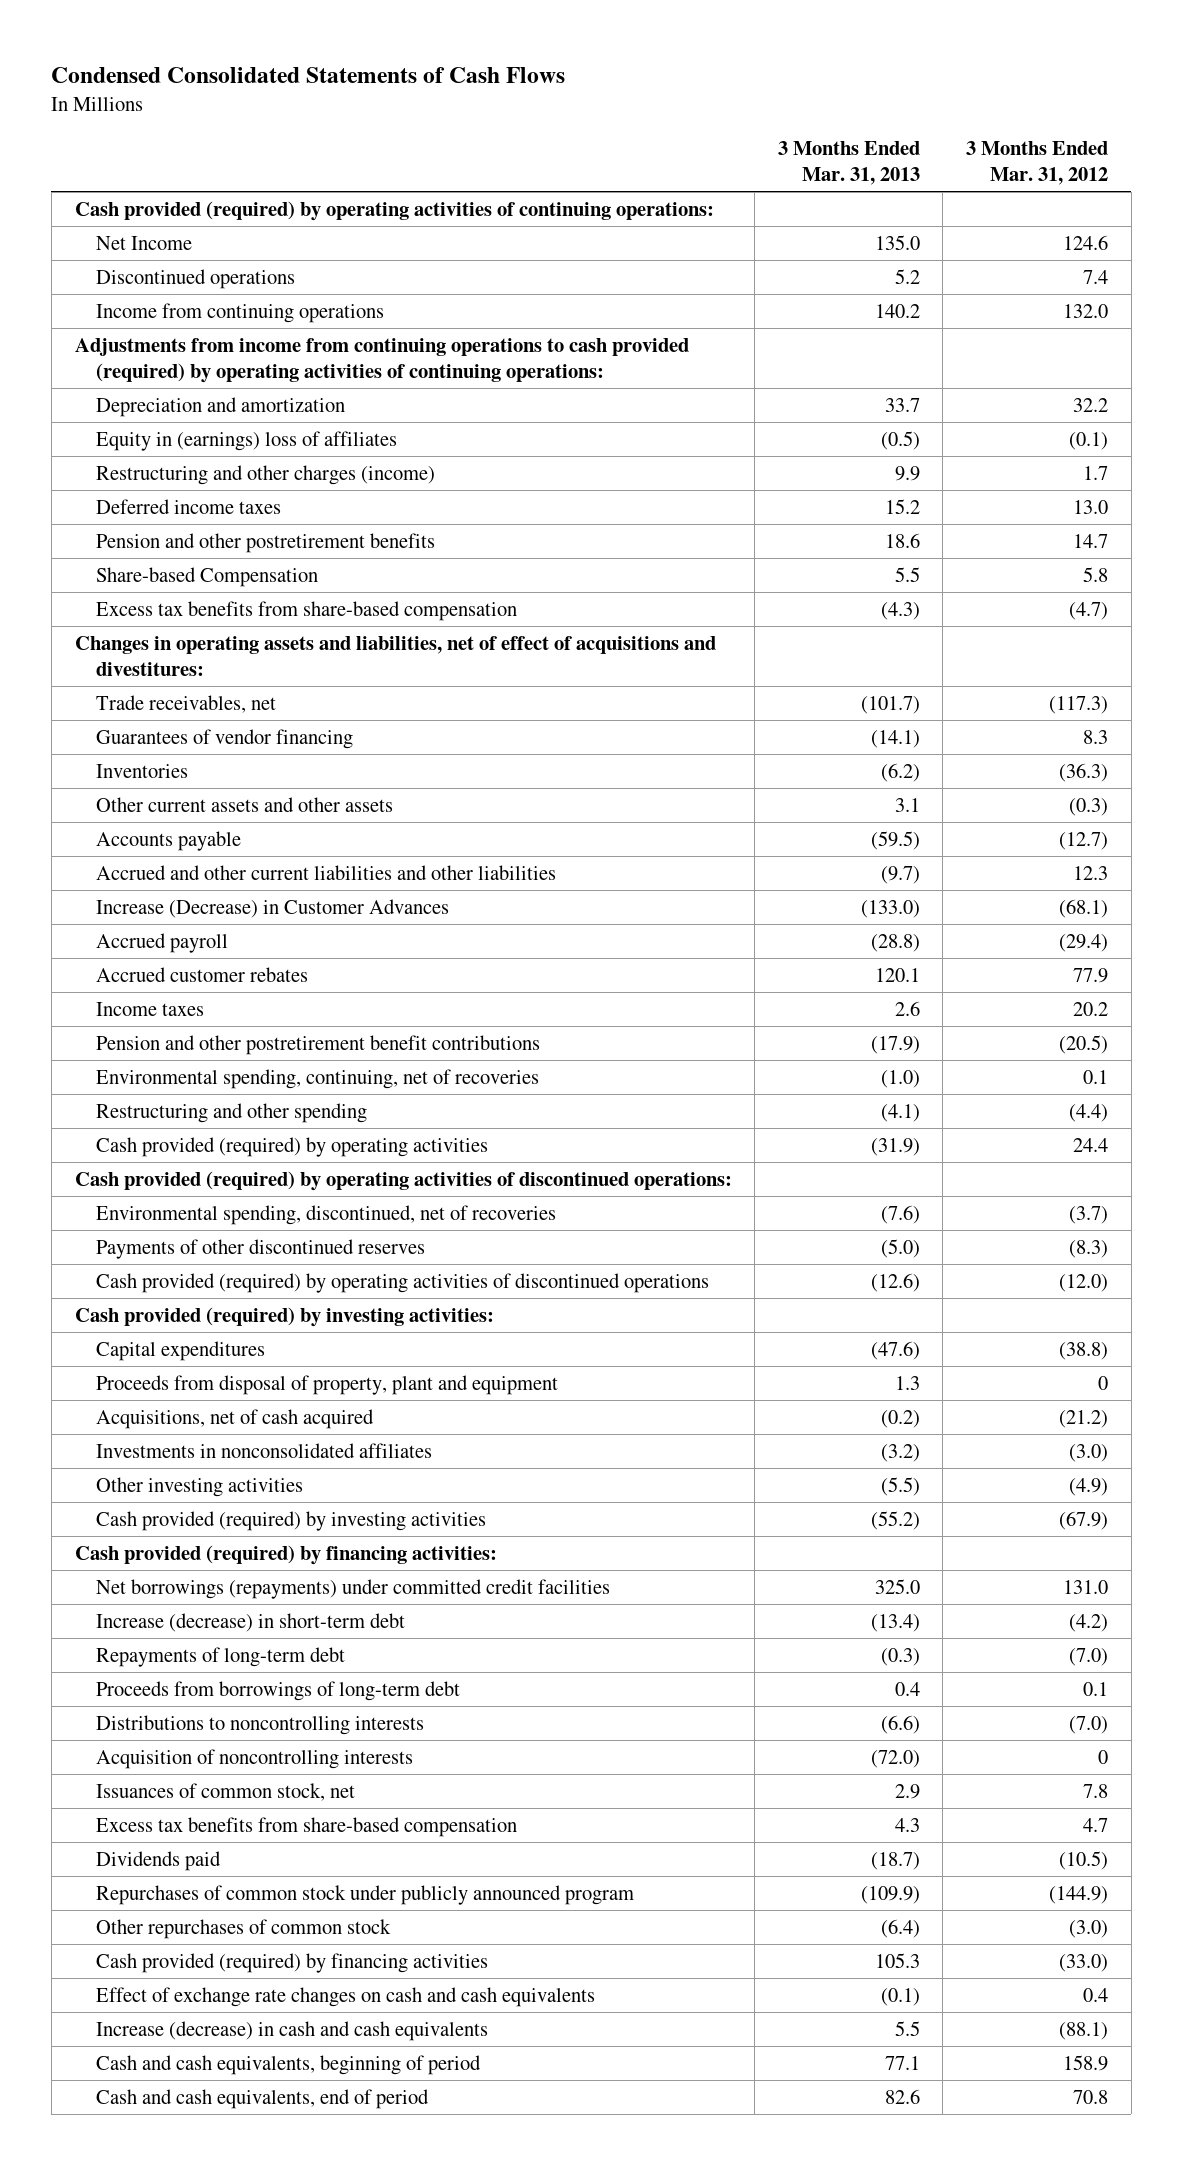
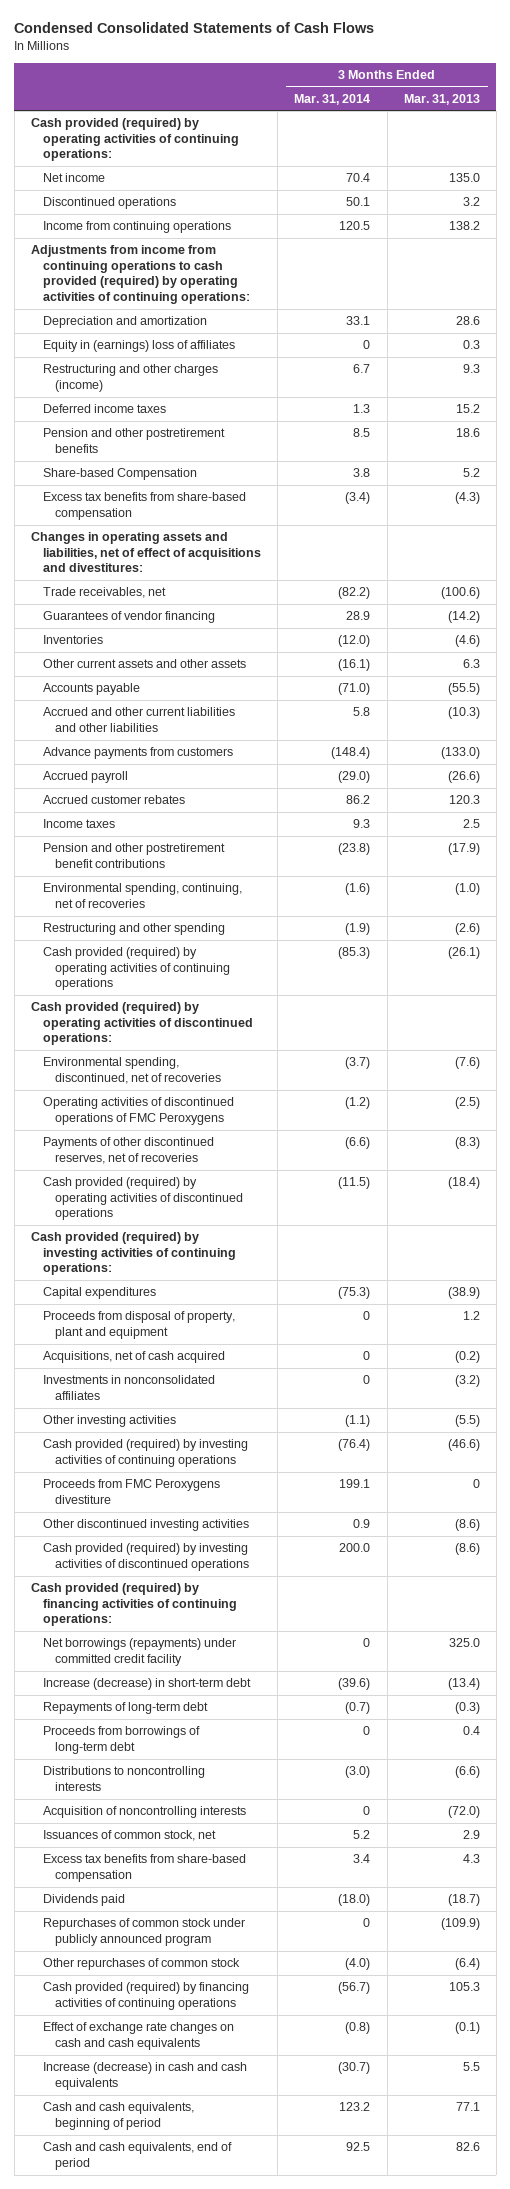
[966,141,1109,185] 3 Months Ended Mar. 31, 2012 -> none
none -> [294,93,371,105] Mar. 31, 2014
[96,235,193,250] Net Income -> [42,173,105,183] Net income
[894,268,920,284] 5.2 -> [462,197,480,207] 3.2
[874,303,920,318] 140.2 -> [448,221,480,231] 138.2
[884,397,920,412] 33.7 -> [455,316,480,326] 28.6
[880,430,920,450] (0.5) -> [462,340,480,350] 0.3
[894,465,920,481] 9.9 -> [462,364,480,374] 9.3
[894,566,920,582] 5.5 -> [462,468,480,478] 5.2
[860,695,920,714] (101.7) -> [440,587,480,600] (100.6)
[870,729,920,748] (14.1) -> [447,611,480,624] (14.2)
[880,762,920,782] (6.2) -> [454,635,480,648] (4.6)
[894,797,920,812] 3.1 -> [462,659,480,669] 6.3
[870,830,920,850] (59.5) -> [447,683,480,696] (55.5)
[880,865,920,884] (9.7) -> [447,707,480,720] (10.3)
[96,898,450,918] Increase (Decrease) in Customer Advances -> [42,747,233,760] Advance payments from customers
[870,933,920,952] (28.8) -> [447,771,480,784] (26.6)
[874,967,920,982] 120.1 -> [448,795,480,805] 120.3
[894,1000,920,1016] 2.6 -> [462,819,480,829] 2.5
[880,1103,920,1122] (4.1) -> [454,923,480,936] (2.6)
[96,1136,489,1157] Cash provided (required) by operating activities -> [42,947,231,991] Cash provided (required) by operating activities of continuing operations
[870,1137,920,1156] (31.9) -> [447,947,480,960] (26.1)
none -> [42,1097,234,1125] Operating activities of discontinued operations of FMC Peroxygens
[96,1238,426,1259] Payments of other discontinued reserves -> [42,1137,214,1164] Payments of other discontinued reserves, net of recoveries
[880,1238,920,1258] (5.0) -> [454,1137,480,1150] (8.3)
[870,1272,920,1292] (12.6) -> [447,1177,480,1190] (18.4)
[74,1306,494,1327] Cash provided (required) by investing activities: -> [30,1232,236,1276] Cash provided (required) by investing activities of continuing operations:
[870,1340,920,1360] (47.6) -> [447,1287,480,1300] (38.9)
[894,1375,920,1390] 1.3 -> [462,1311,480,1321] 1.2
[96,1510,487,1531] Cash provided (required) by investing activities -> [42,1439,248,1467] Cash provided (required) by investing activities of continuing operations
[870,1510,920,1530] (55.2) -> [447,1439,480,1452] (46.6)
none -> [42,1479,220,1504] Proceeds from FMC Peroxygens divestiture
none -> [42,1519,249,1532] Other discontinued investing activities
none -> [42,1543,250,1571] Cash provided (required) by investing activities of discontinued operations
[74,1544,497,1565] Cash provided (required) by financing activities: -> [30,1583,237,1627] Cash provided (required) by financing activities of continuing operations:
[96,1578,611,1599] Net borrowings (repayments) under committed credit facilities -> [42,1638,236,1666] Net borrowings (repayments) under committed credit facility
[96,1952,489,1973] Cash provided (required) by financing activities -> [42,1982,249,2010] Cash provided (required) by financing activities of continuing operations

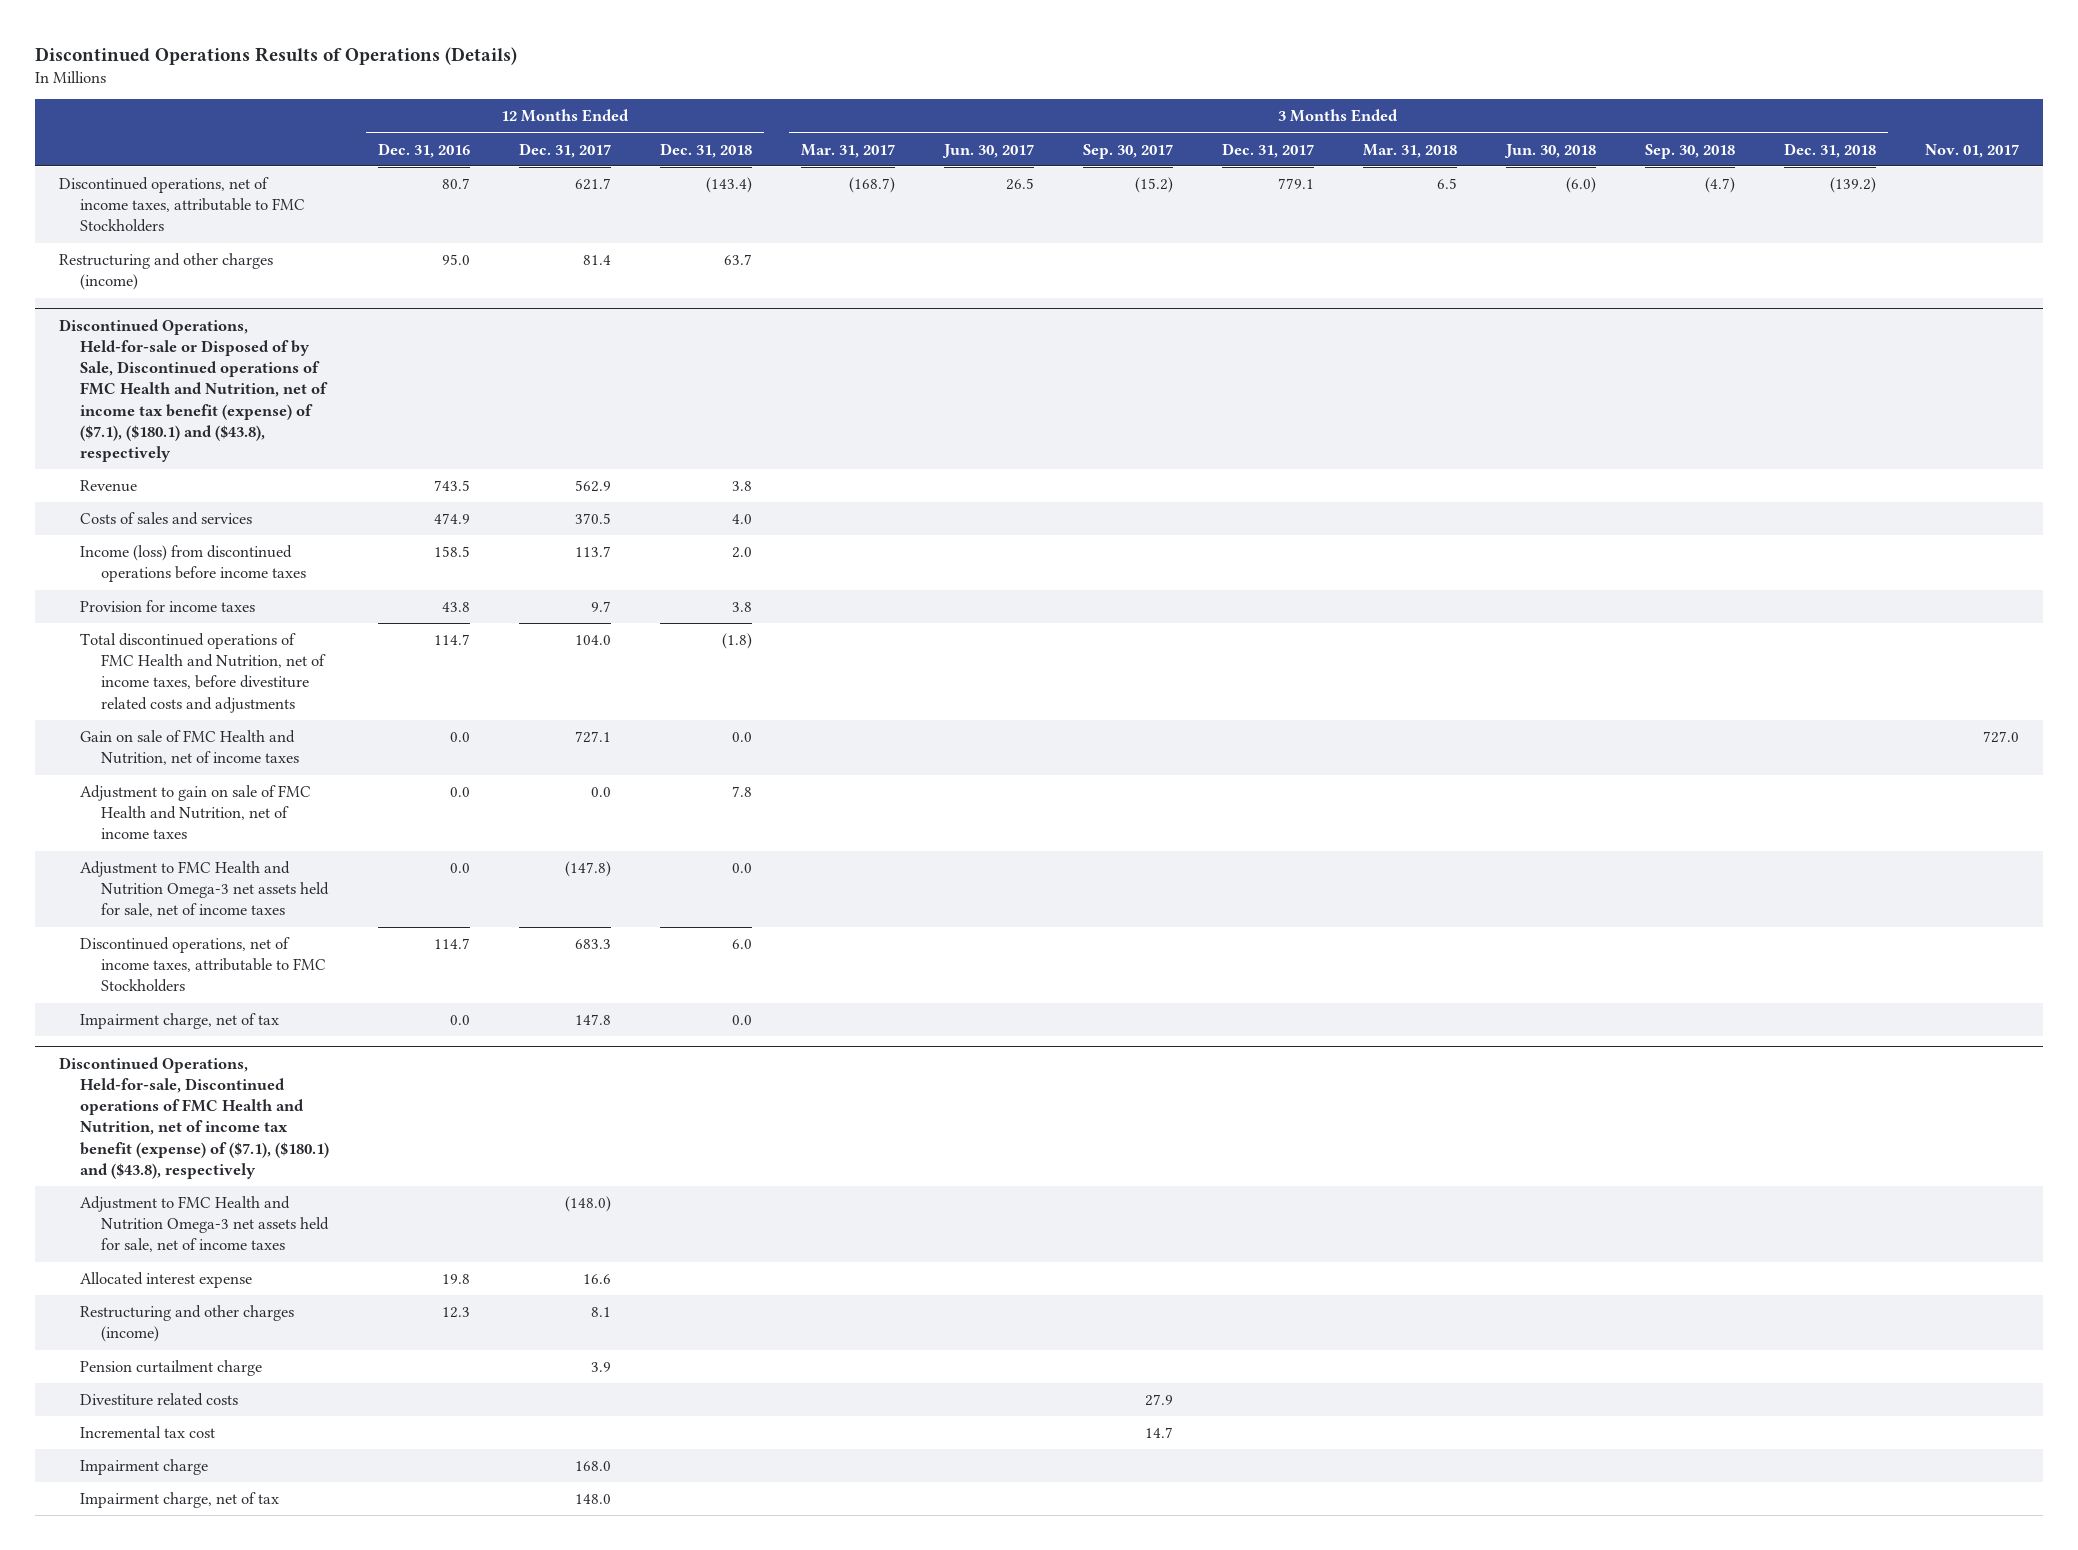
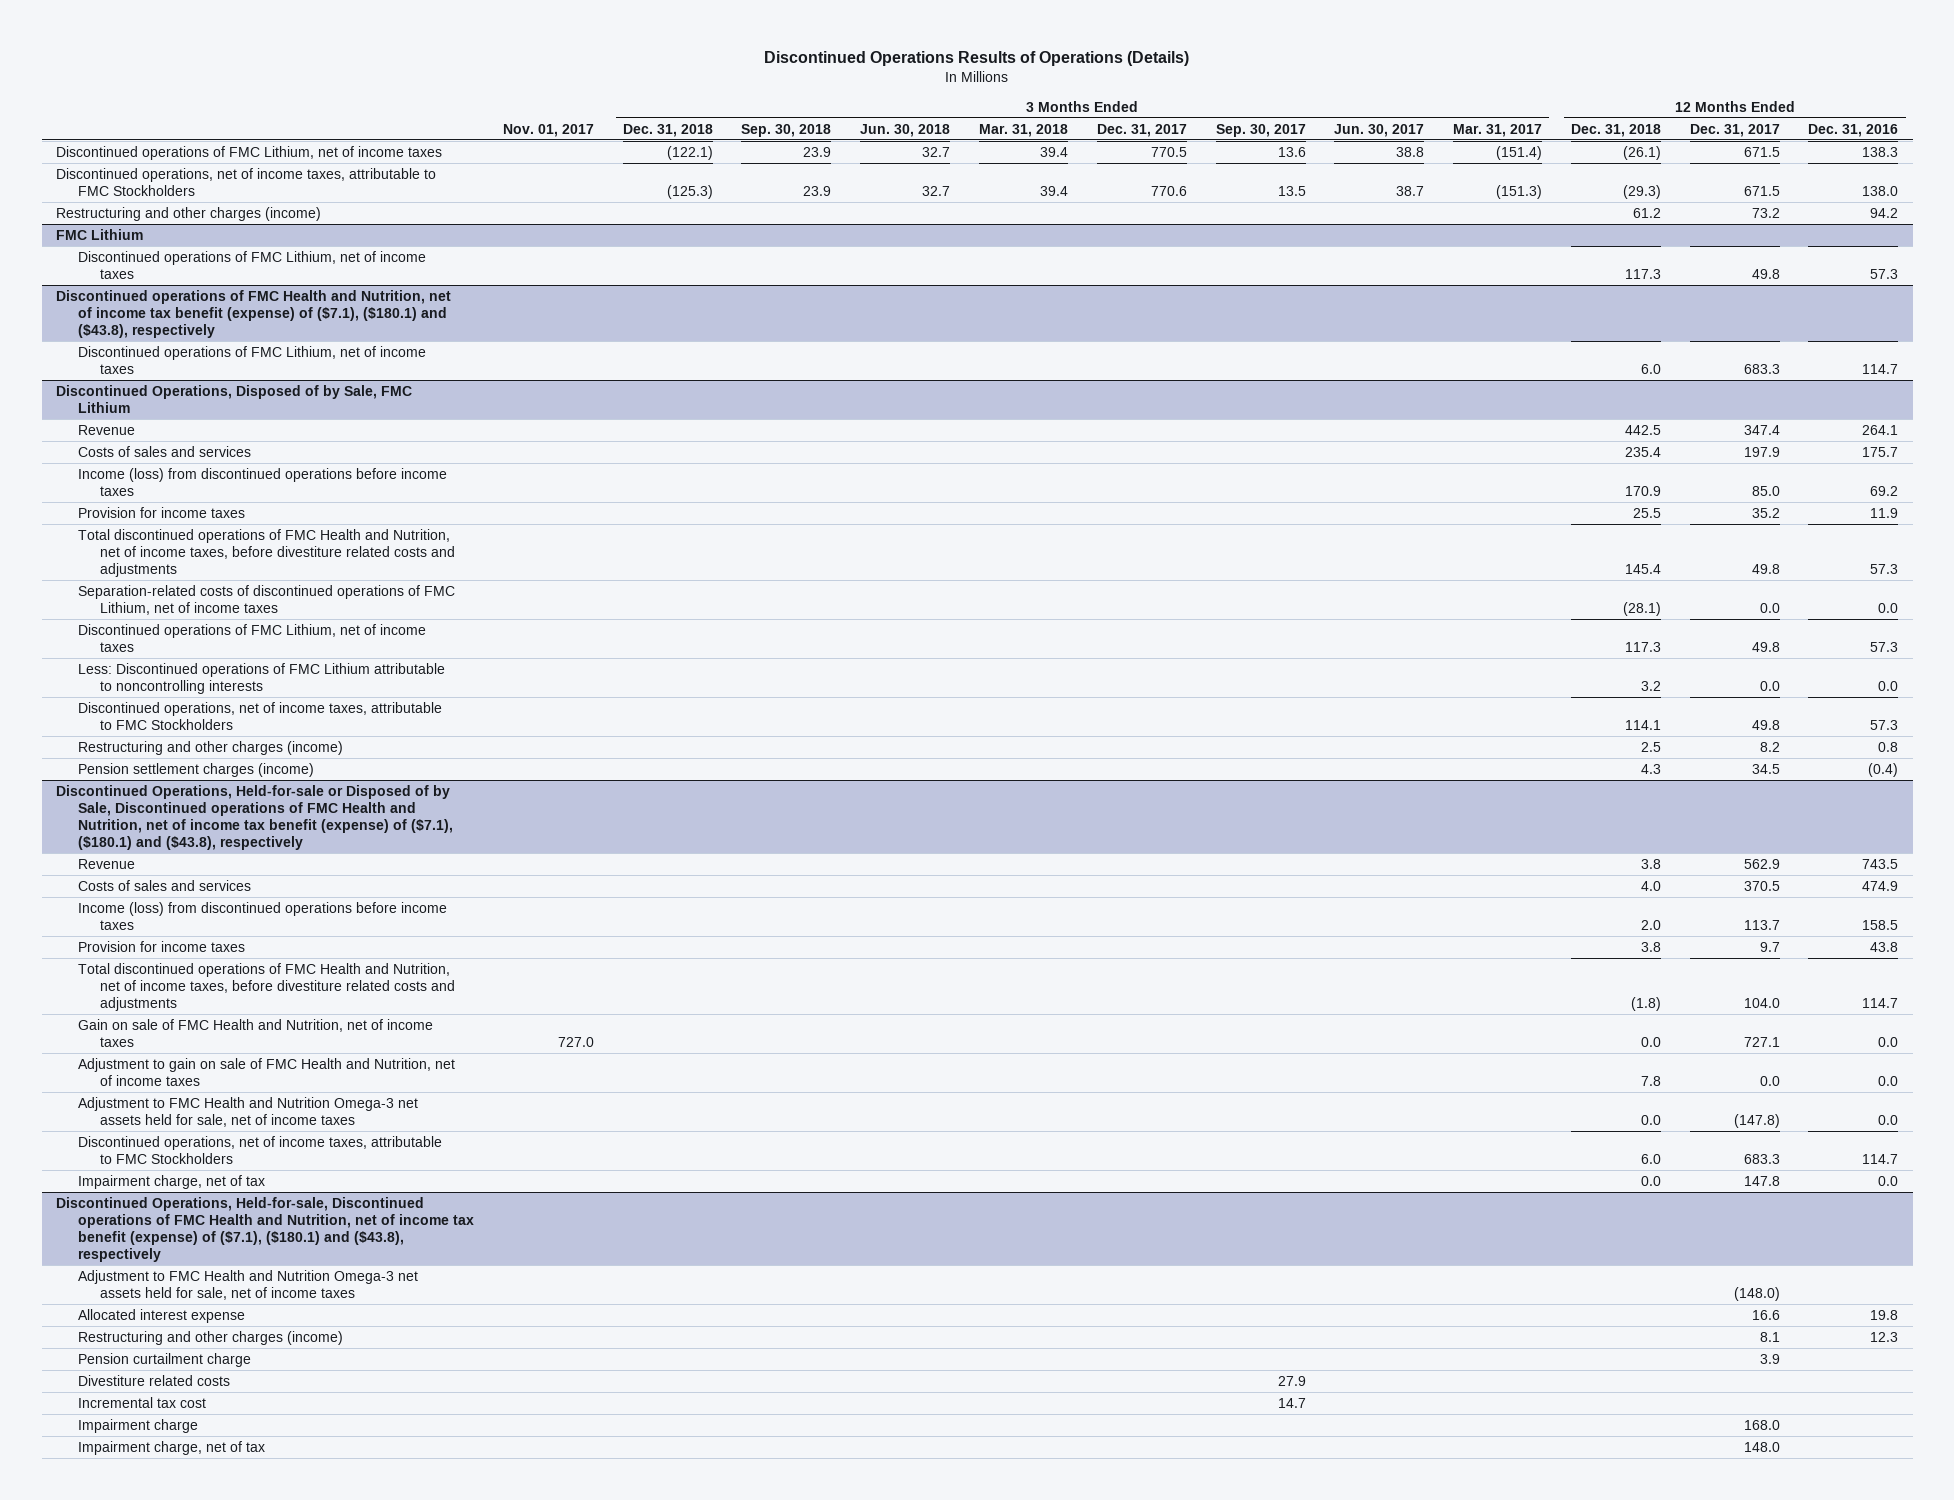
none -> [56,145,443,160] Discontinued operations of FMC Lithium, net of income taxes
[441,178,470,190] 80.7 -> [1862,185,1899,196] 138.0
[574,178,611,191] 621.7 -> [1743,185,1780,196] 671.5
[705,177,752,194] (143.4) -> [1622,184,1661,199] (29.3)
[848,177,895,194] (168.7) -> [1496,184,1543,199] (151.3)
[1005,178,1034,191] 26.5 -> [1396,185,1425,196] 38.7
[1134,177,1173,194] (15.2) -> [1277,185,1306,196] 13.5
[1277,178,1314,190] 779.1 -> [1150,185,1187,196] 770.6
[1436,178,1457,190] 6.5 -> [1040,185,1069,196] 39.4
[1565,177,1596,194] (6.0) -> [922,185,951,196] 32.7
[1704,177,1735,194] (4.7) -> [803,185,832,196] 23.9
[1829,177,1876,194] (139.2) -> [666,184,713,199] (125.3)
[441,254,470,266] 95.0 -> [1870,207,1899,218] 94.2
[582,255,611,266] 81.4 -> [1751,207,1780,218] 73.2
[723,254,752,266] 63.7 -> [1632,207,1661,218] 61.2
none -> [56,228,144,240] FMC Lithium
none -> [78,250,427,279] Discontinued operations of FMC Lithium, net of income taxes
none -> [56,289,452,338] Discontinued operations of FMC Health and Nutrition, net of income tax benefit (expense) of ($7.1), ($180.1) and ($43.8), respectively
none -> [78,345,427,374] Discontinued operations of FMC Lithium, net of income taxes
none -> [56,384,413,413] Discontinued Operations, Disposed of by Sale, FMC Lithium
none -> [78,424,136,435] Revenue
none -> [78,445,252,457] Costs of sales and services
none -> [78,467,448,496] Income (loss) from discontinued operations before income taxes
none -> [78,506,246,518] Provision for income taxes
none -> [78,528,456,577] Total discontinued operations of FMC Health and Nutrition, net of income taxes, before divestiture related costs and adjustments
none -> [78,584,456,615] Separation-related costs of discontinued operations of FMC Lithium, net of income taxes
none -> [78,623,427,652] Discontinued operations of FMC Lithium, net of income taxes
none -> [78,662,446,694] Less: Discontinued operations of FMC Lithium attributable to noncontrolling interests
none -> [78,701,443,730] Discontinued operations, net of income taxes, attributable to FMC Stockholders
none -> [78,740,344,755] Restructuring and other charges (income)
none -> [78,762,315,777] Pension settlement charges (income)

